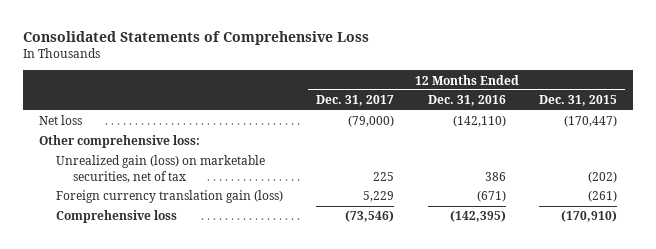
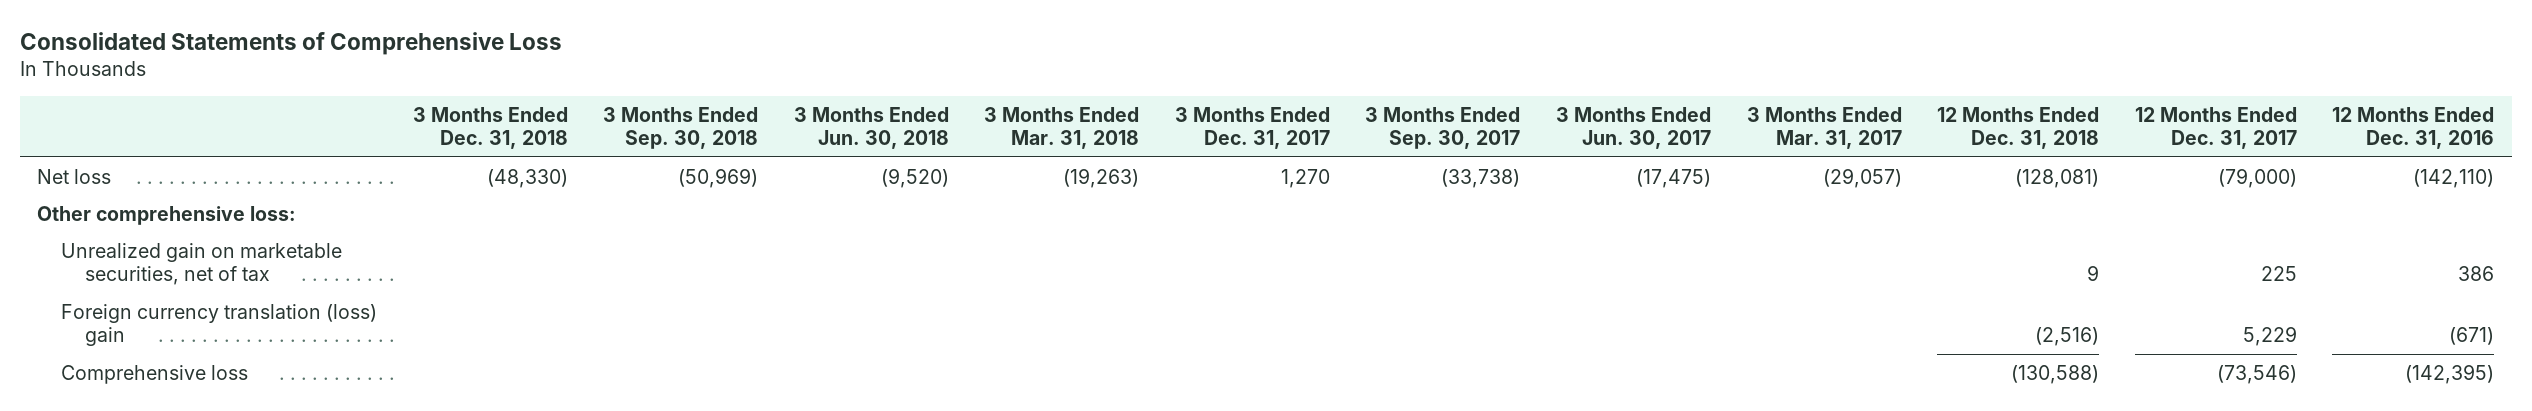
[538,95,617,107] Dec. 31, 2015 -> none
none -> [412,106,568,150] 3 Months Ended Dec. 31, 2018
none -> [603,106,759,150] 3 Months Ended Sep. 30, 2018
none -> [793,106,949,150] 3 Months Ended Jun. 30, 2018
none -> [984,106,1140,150] 3 Months Ended Mar. 31, 2018
none -> [1174,106,1330,150] 3 Months Ended Dec. 31, 2017
none -> [1365,106,1521,150] 3 Months Ended Sep. 30, 2017
none -> [1556,106,1712,150] 3 Months Ended Jun. 30, 2017
none -> [1746,106,1902,150] 3 Months Ended Mar. 31, 2017
none -> [1937,106,2100,150] 12 Months Ended Dec. 31, 2018
[56,155,266,183] Unrealized gain (loss) on marketable securities, net of tax -> [61,242,343,286] Unrealized gain on marketable securities, net of tax
[56,190,284,204] Foreign currency translation gain (loss) -> [61,303,378,347] Foreign currency translation (loss) gain

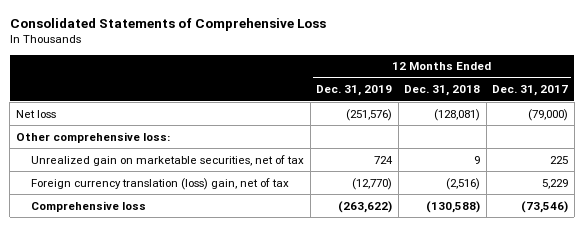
[412,106,568,150] 3 Months Ended Dec. 31, 2018 -> none
[603,106,759,150] 3 Months Ended Sep. 30, 2018 -> none
[793,106,949,150] 3 Months Ended Jun. 30, 2018 -> none
[984,106,1140,150] 3 Months Ended Mar. 31, 2018 -> none
[1174,106,1330,150] 3 Months Ended Dec. 31, 2017 -> none
[1365,106,1521,150] 3 Months Ended Sep. 30, 2017 -> none
[1556,106,1712,150] 3 Months Ended Jun. 30, 2017 -> none
[1746,106,1902,150] 3 Months Ended Mar. 31, 2017 -> none
[2332,106,2495,150] 12 Months Ended Dec. 31, 2016 -> none
none -> [316,85,393,97] Dec. 31, 2019
[61,303,378,347] Foreign currency translation (loss) gain -> [31,177,290,190] Foreign currency translation (loss) gain, net of tax

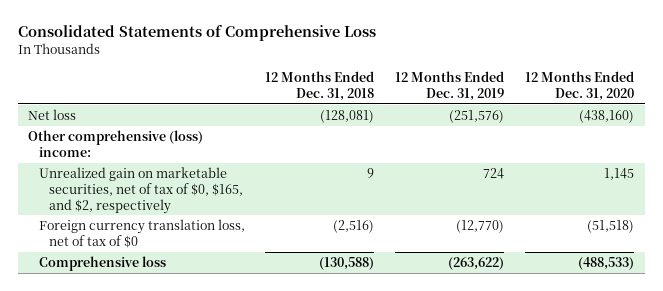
[492,85,569,97] Dec. 31, 2017 -> none
none -> [525,71,635,102] 12 Months Ended Dec. 31, 2020
[15,131,170,143] Other comprehensive loss: -> [28,130,204,157] Other comprehensive (loss) income:
[31,154,305,166] Unrealized gain on marketable securities, net of tax -> [38,167,243,214] Unrealized gain on marketable securities, net of tax of $0, $165, and $2, respectively
[31,177,290,190] Foreign currency translation (loss) gain, net of tax -> [38,219,245,248] Foreign currency translation loss, net of tax of $0

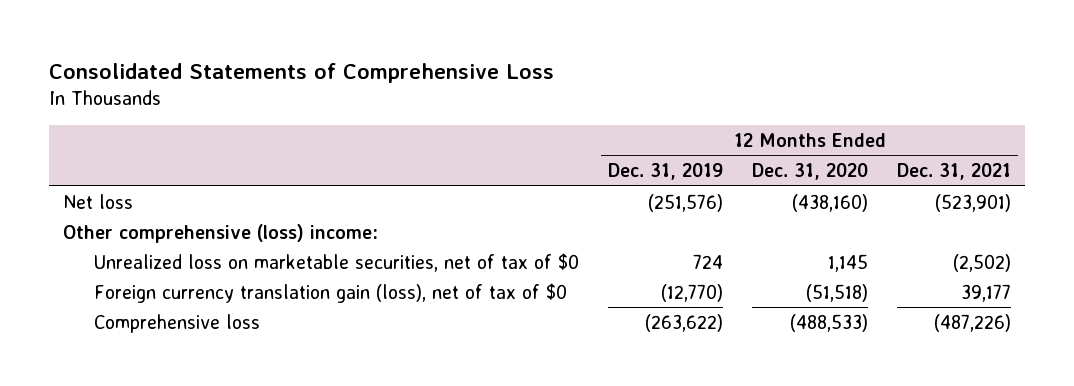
[265,71,375,102] 12 Months Ended Dec. 31, 2018 -> none
none -> [896,162,1011,180] Dec. 31, 2021
[38,167,243,214] Unrealized gain on marketable securities, net of tax of $0, $165, and $2, respectively -> [94,252,580,272] Unrealized loss on marketable securities, net of tax of $0
[38,219,245,248] Foreign currency translation loss, net of tax of $0 -> [94,282,568,303] Foreign currency translation gain (loss), net of tax of $0

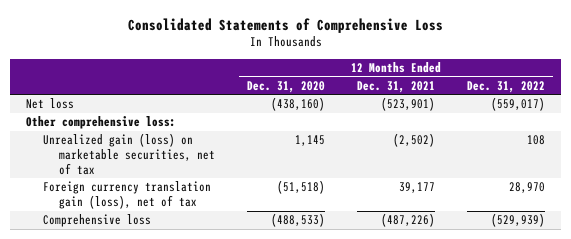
[608,162,724,180] Dec. 31, 2019 -> none
none -> [466,80,545,93] Dec. 31, 2022
[63,223,379,243] Other comprehensive (loss) income: -> [26,116,177,130] Other comprehensive loss:
[94,252,580,272] Unrealized loss on marketable securities, net of tax of $0 -> [42,133,216,175] Unrealized gain (loss) on marketable securities, net of tax
[94,282,568,303] Foreign currency translation gain (loss), net of tax of $0 -> [42,181,211,209] Foreign currency translation gain (loss), net of tax

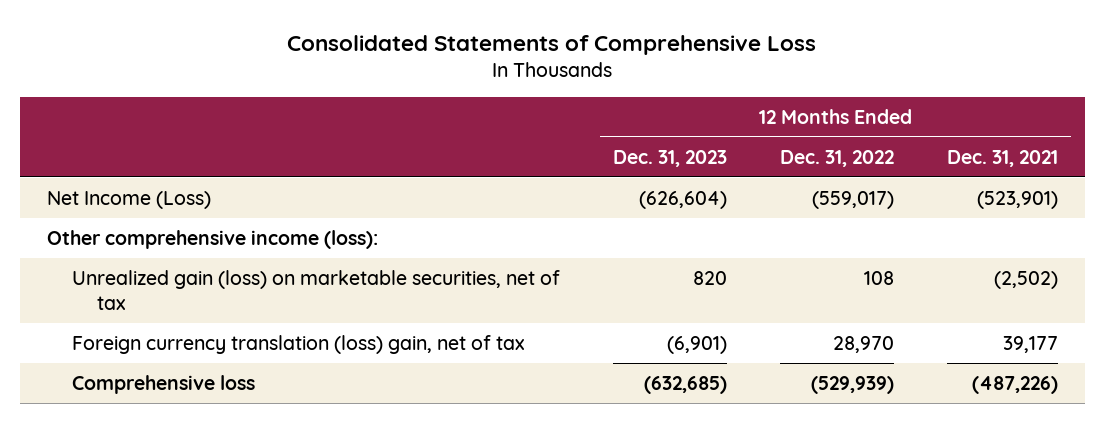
[247,80,326,93] Dec. 31, 2020 -> none
none -> [613,149,728,167] Dec. 31, 2023
[26,98,75,110] Net loss -> [46,190,211,209] Net Income (Loss)
[26,116,177,130] Other comprehensive loss: -> [46,229,378,249] Other comprehensive income (loss):
[42,181,211,209] Foreign currency translation gain (loss), net of tax -> [72,334,526,354] Foreign currency translation (loss) gain, net of tax

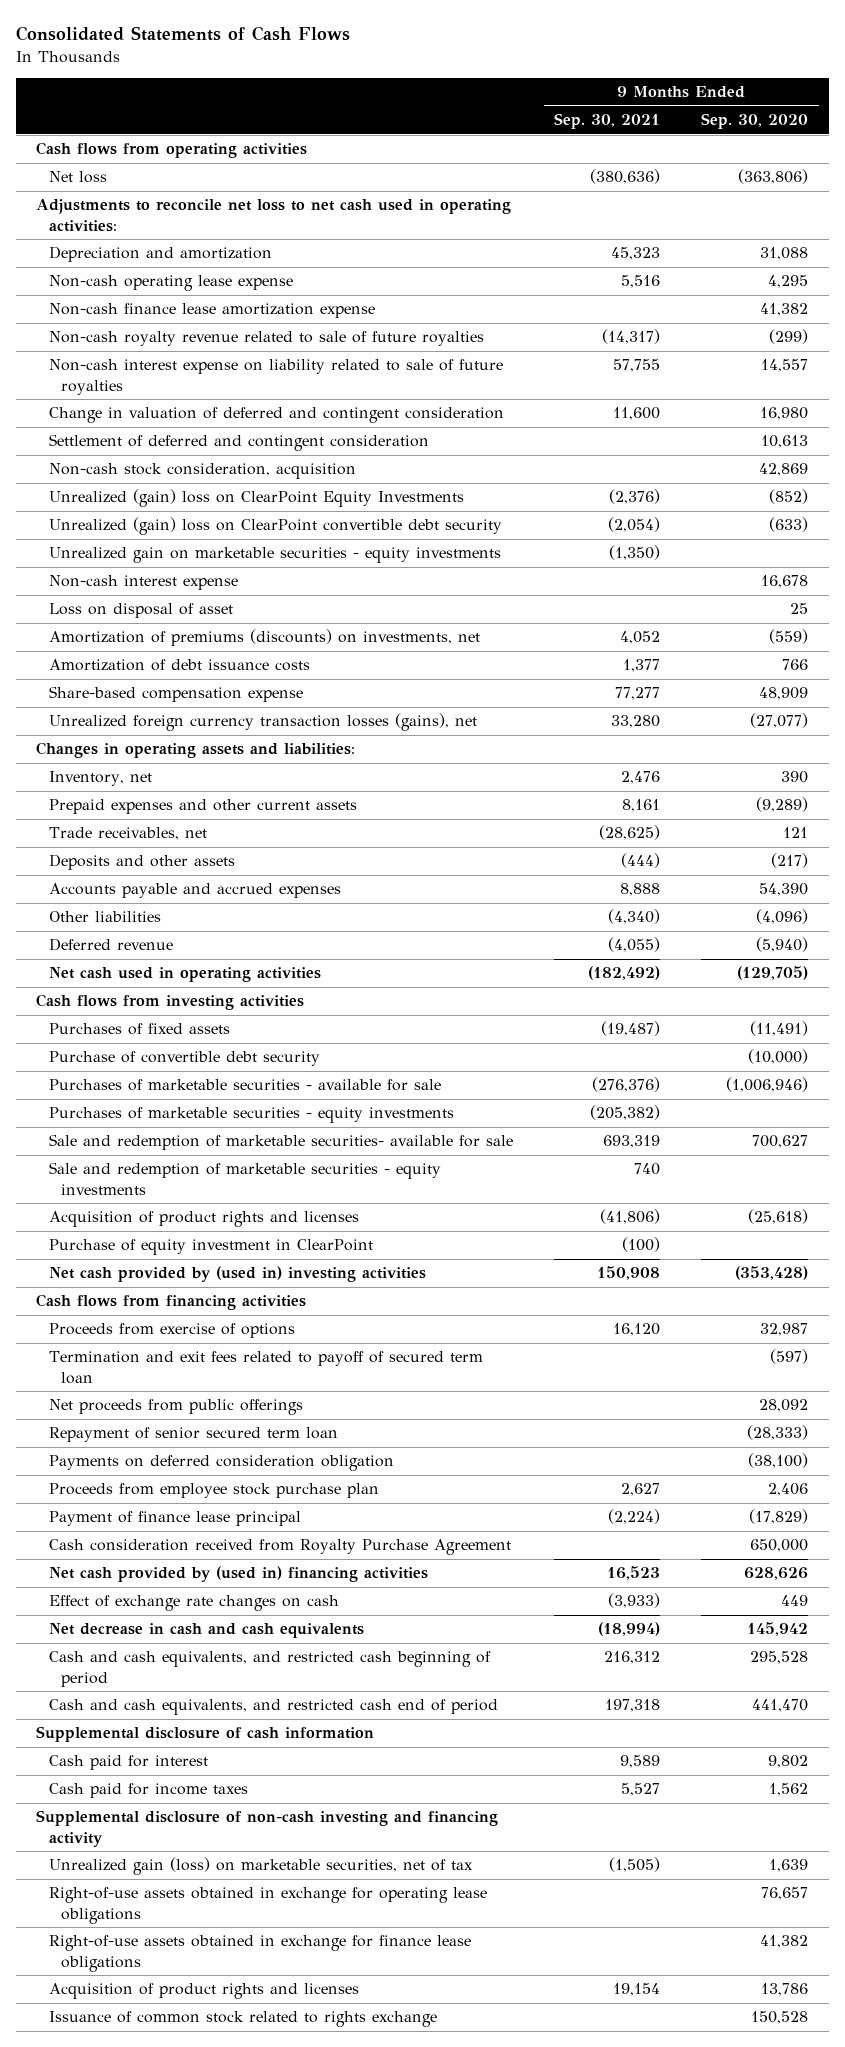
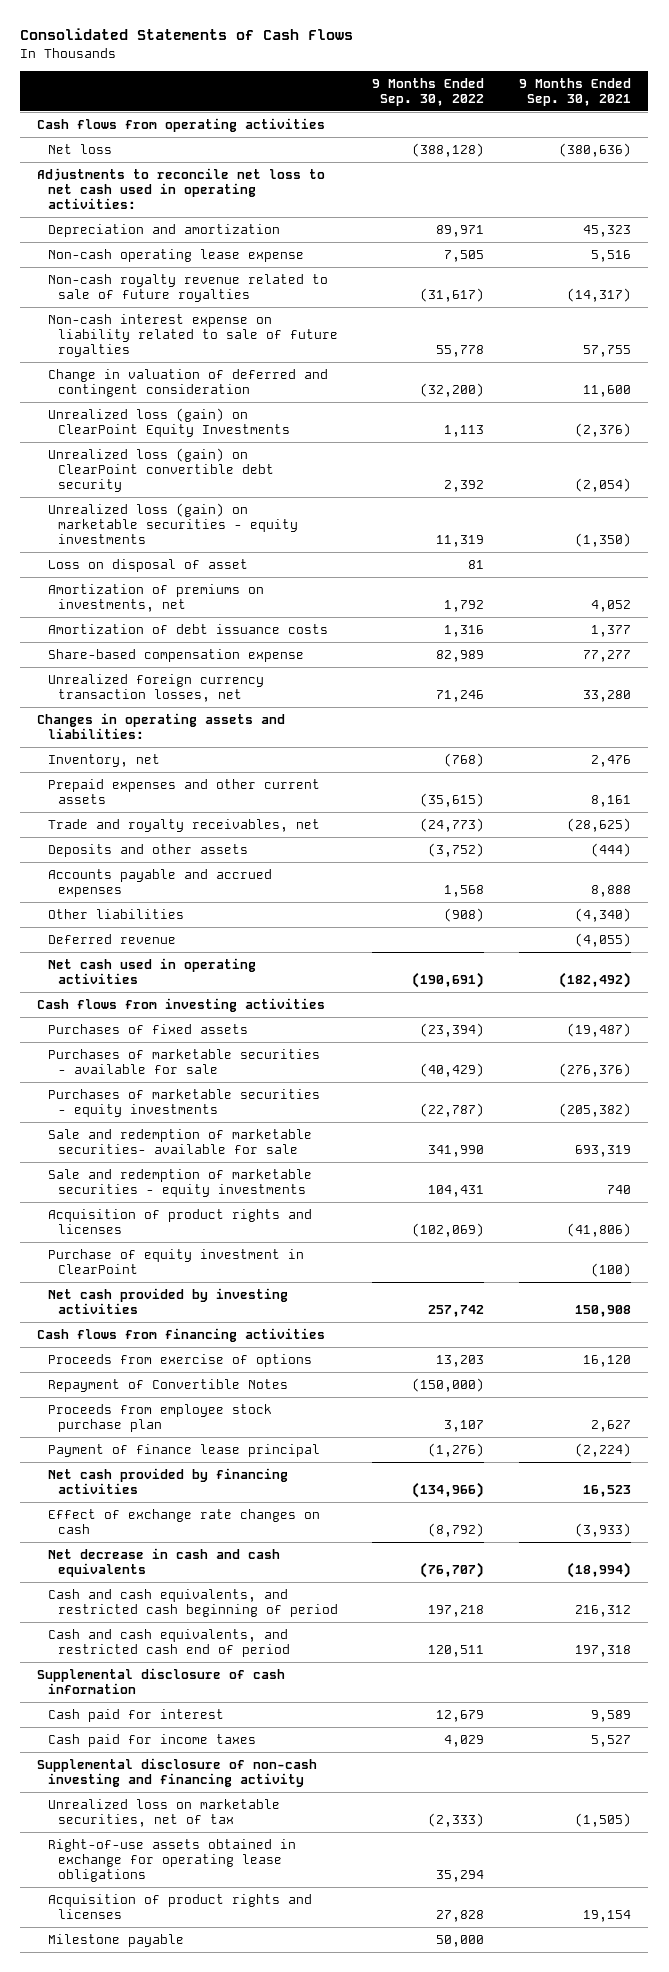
[701,113,809,130] Sep. 30, 2020 -> none
none -> [372,77,485,106] 9 Months Ended Sep. 30, 2022
[48,303,375,319] Non-cash finance lease amortization expense -> none
[48,434,429,452] Settlement of deferred and contingent consideration -> none
[48,463,356,480] Non-cash stock consideration, acquisition -> none
[48,575,238,591] Non-cash interest expense -> none
[48,489,464,508] Unrealized (gain) loss on ClearPoint Equity Investments -> [47,408,290,438] Unrealized loss (gain) on ClearPoint Equity Investments
[48,517,502,536] Unrealized (gain) loss on ClearPoint convertible debt security -> [47,448,274,493] Unrealized loss (gain) on ClearPoint convertible debt security
[48,547,501,564] Unrealized gain on marketable securities - equity investments -> [47,503,298,545] Unrealized loss (gain) on marketable securities - equity investments
[48,629,480,647] Amortization of premiums (discounts) on investments, net -> [47,584,264,613] Amortization of premiums on investments, net
[48,713,477,732] Unrealized foreign currency transaction losses (gains), net -> [47,674,264,703] Unrealized foreign currency transaction losses, net
[48,827,207,841] Trade receivables, net -> [47,819,320,833] Trade and royalty receivables, net
[48,1051,320,1067] Purchase of convertible debt security -> none
[48,1266,426,1283] Net cash provided by (used in) investing activities -> [47,1288,288,1315] Net cash provided by investing activities
[48,1351,483,1384] Termination and exit fees related to payoff of secured term loan -> none
[48,1399,303,1416] Net proceeds from public offerings -> none
[48,1427,338,1443] Repayment of senior secured term loan -> none
[48,1455,394,1472] Payments on deferred consideration obligation -> none
none -> [47,1379,288,1393] Repayment of Convertible Notes
[48,1539,511,1556] Cash consideration received from Royalty Purchase Agreement -> none
[48,1566,428,1583] Net cash provided by (used in) financing activities -> [47,1468,288,1495] Net cash provided by financing activities
[48,1857,473,1876] Unrealized gain (loss) on marketable securities, net of tax -> [47,1799,280,1828] Unrealized loss on marketable securities, net of tax
[48,1935,471,1972] Right-of-use assets obtained in exchange for finance lease obligations -> none
[48,2011,437,2028] Issuance of common stock related to rights exchange -> none
none -> [47,1934,184,1948] Milestone payable

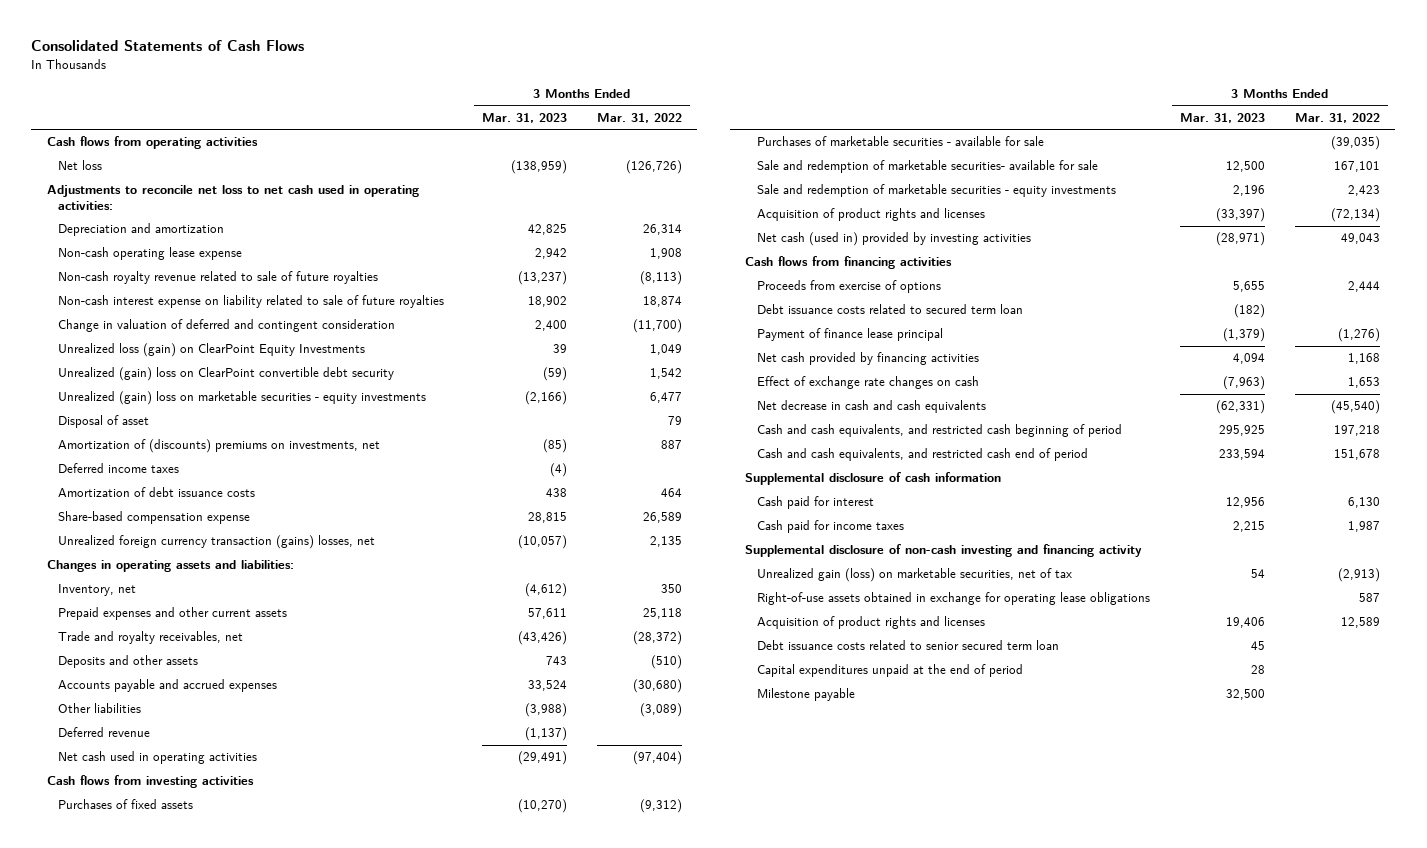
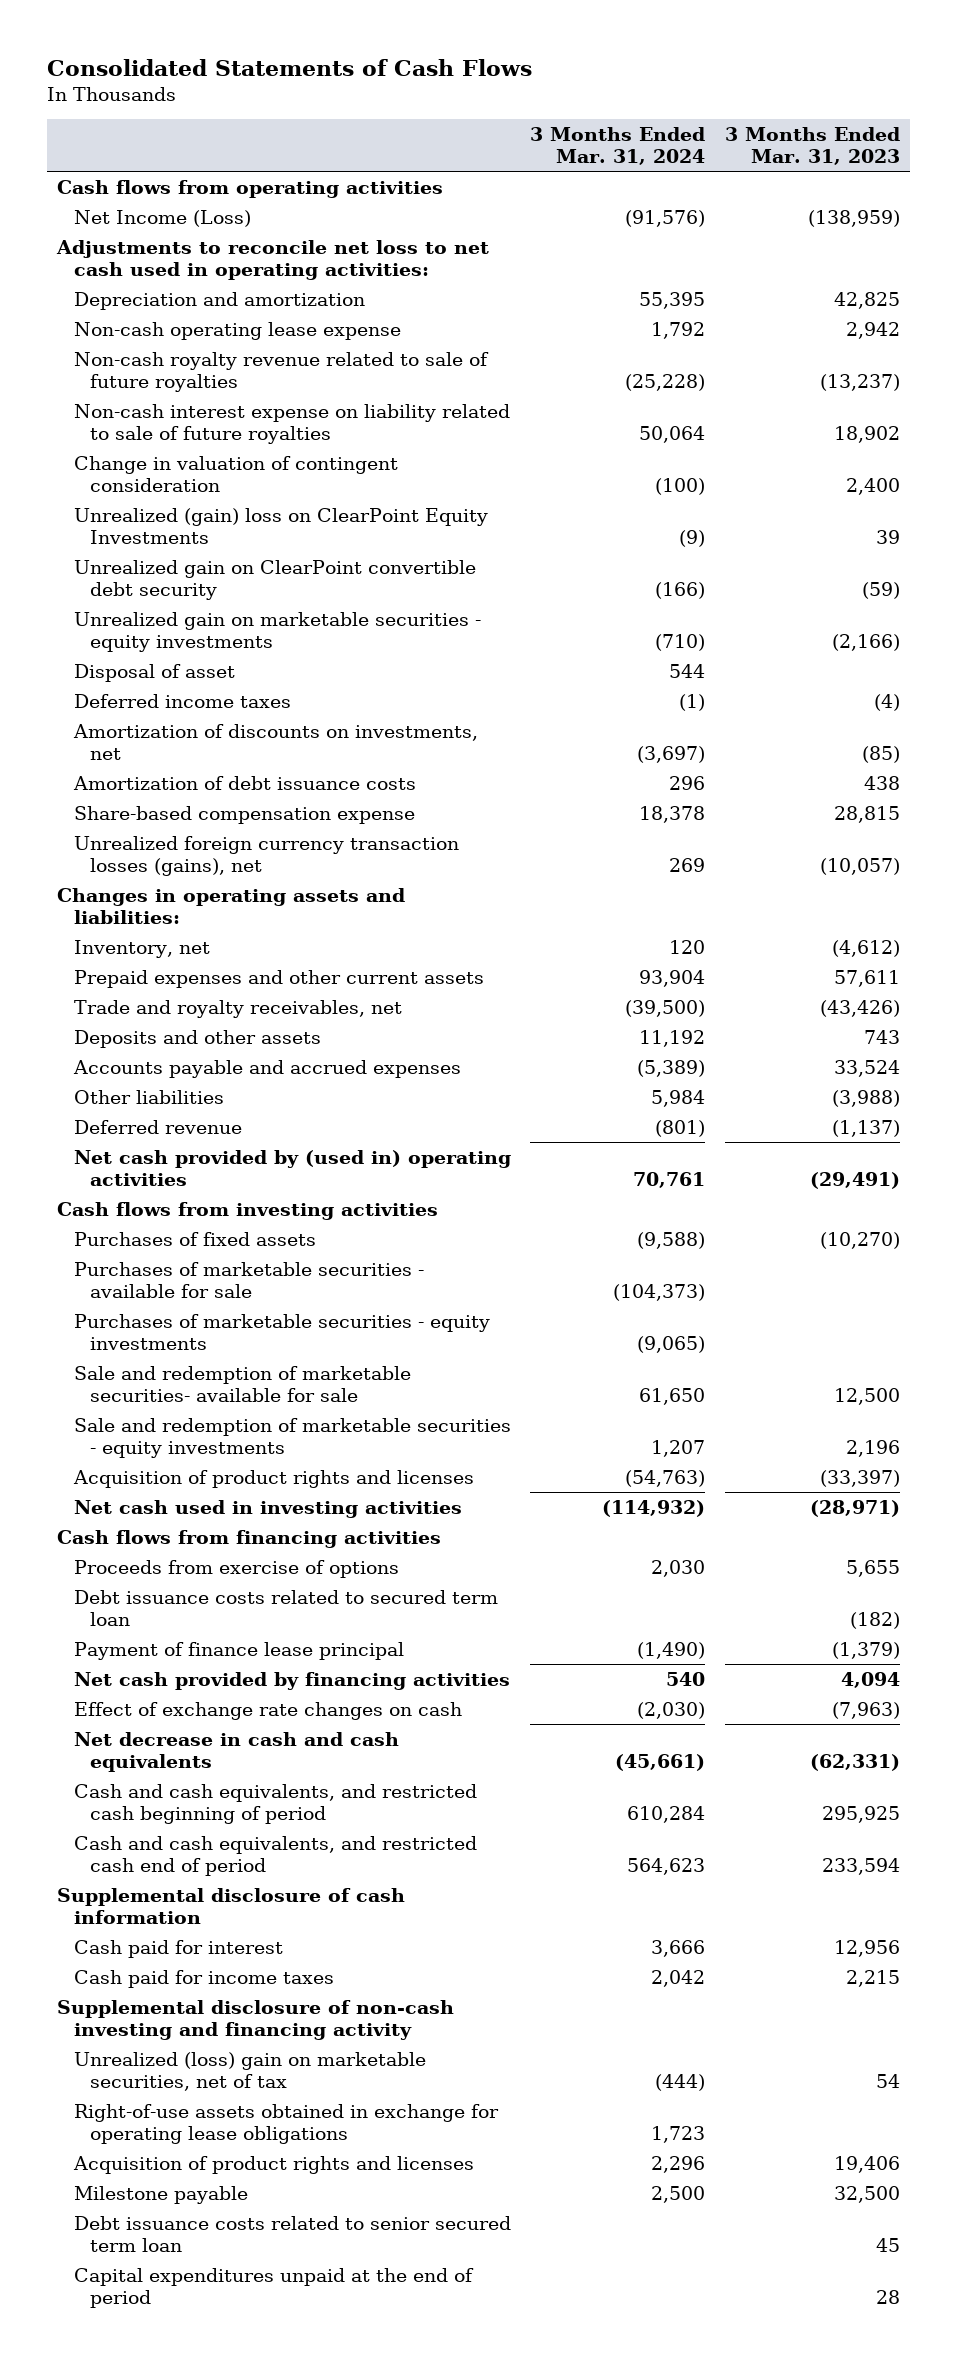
[597,113,683,124] Mar. 31, 2022 -> none
none -> [530,126,706,166] 3 Months Ended Mar. 31, 2024
[58,160,103,171] Net loss -> [73,209,251,227] Net Income (Loss)
[58,319,396,333] Change in valuation of deferred and contingent consideration -> [73,455,398,493] Change in valuation of contingent consideration
[58,343,366,358] Unrealized loss (gain) on ClearPoint Equity Investments -> [73,507,488,545] Unrealized (gain) loss on ClearPoint Equity Investments
[58,367,395,382] Unrealized (gain) loss on ClearPoint convertible debt security -> [73,559,476,601] Unrealized gain on ClearPoint convertible debt security
[58,391,427,406] Unrealized (gain) loss on marketable securities - equity investments -> [73,611,481,653] Unrealized gain on marketable securities - equity investments
[58,439,381,454] Amortization of (discounts) premiums on investments, net -> none
none -> [72,723,478,761] Amortization of discounts on investments, net
[58,535,376,550] Unrealized foreign currency transaction (gains) losses, net -> [73,835,459,877] Unrealized foreign currency transaction losses (gains), net
[58,751,258,765] Net cash used in operating activities -> [73,1149,511,1187] Net cash provided by (used in) operating activities
none -> [73,1313,490,1351] Purchases of marketable securities - equity investments
[756,232,1031,247] Net cash (used in) provided by investing activities -> [73,1499,462,1518] Net cash used in investing activities
[756,568,1072,583] Unrealized gain (loss) on marketable securities, net of tax -> [73,2051,426,2092] Unrealized (loss) gain on marketable securities, net of tax
[756,688,855,702] Milestone payable -> [73,2185,248,2204] Milestone payable

